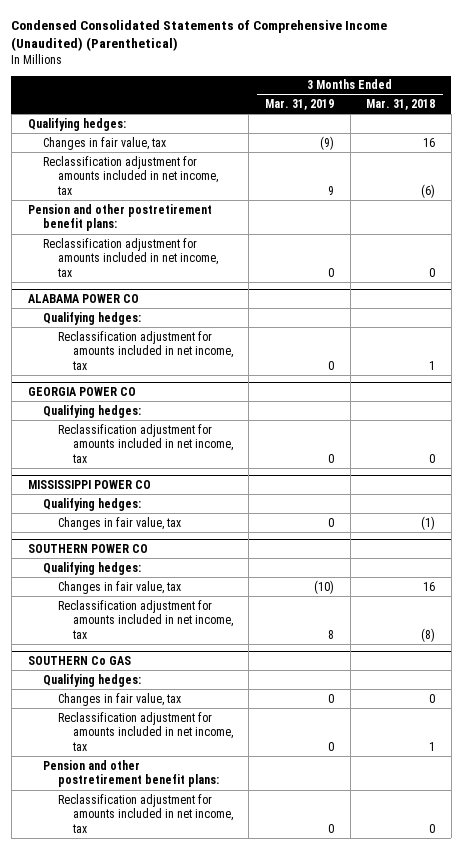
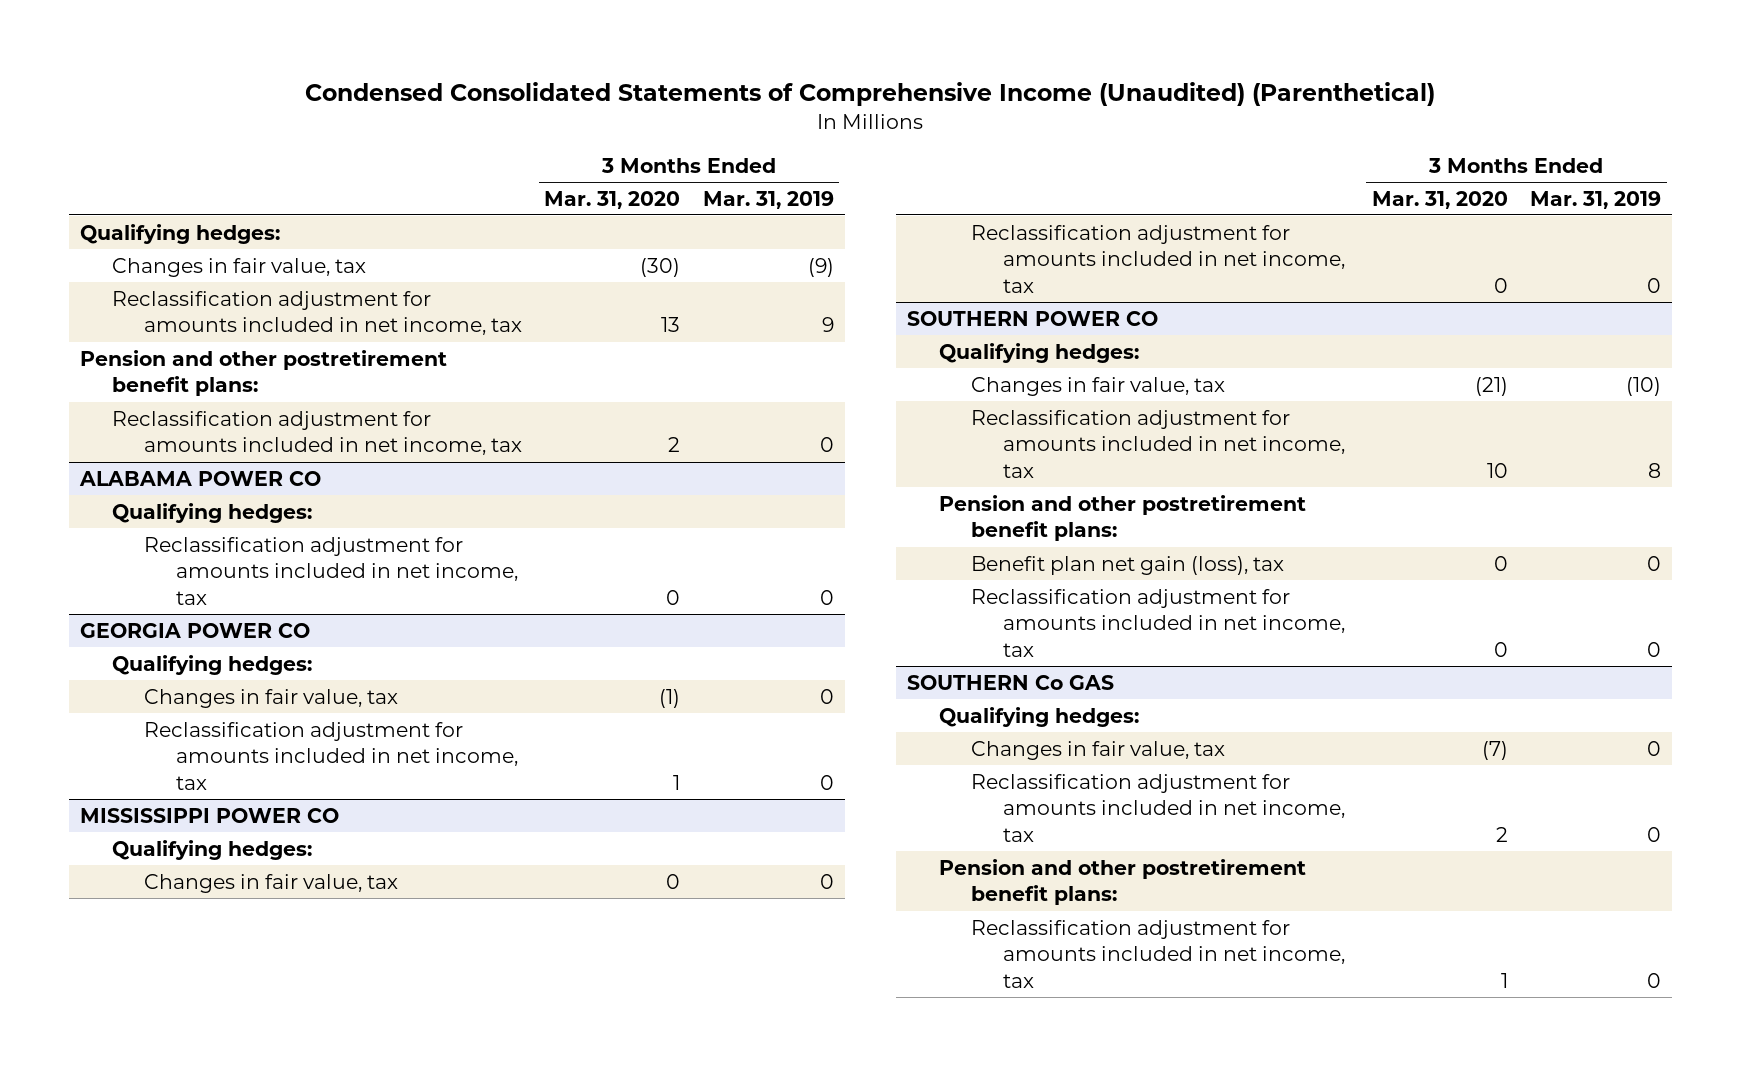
[366,98,436,110] Mar. 31, 2018 -> none
none -> [544,190,681,209] Mar. 31, 2020
none -> [143,688,398,708] Changes in fair value, tax
none -> [971,224,1346,294] Reclassification adjustment for amounts included in net income, tax
none -> [939,494,1307,542] Pension and other postretirement benefit plans:
none -> [971,555,1285,575] Benefit plan net gain (loss), tax
none -> [971,588,1346,658] Reclassification adjustment for amounts included in net income, tax

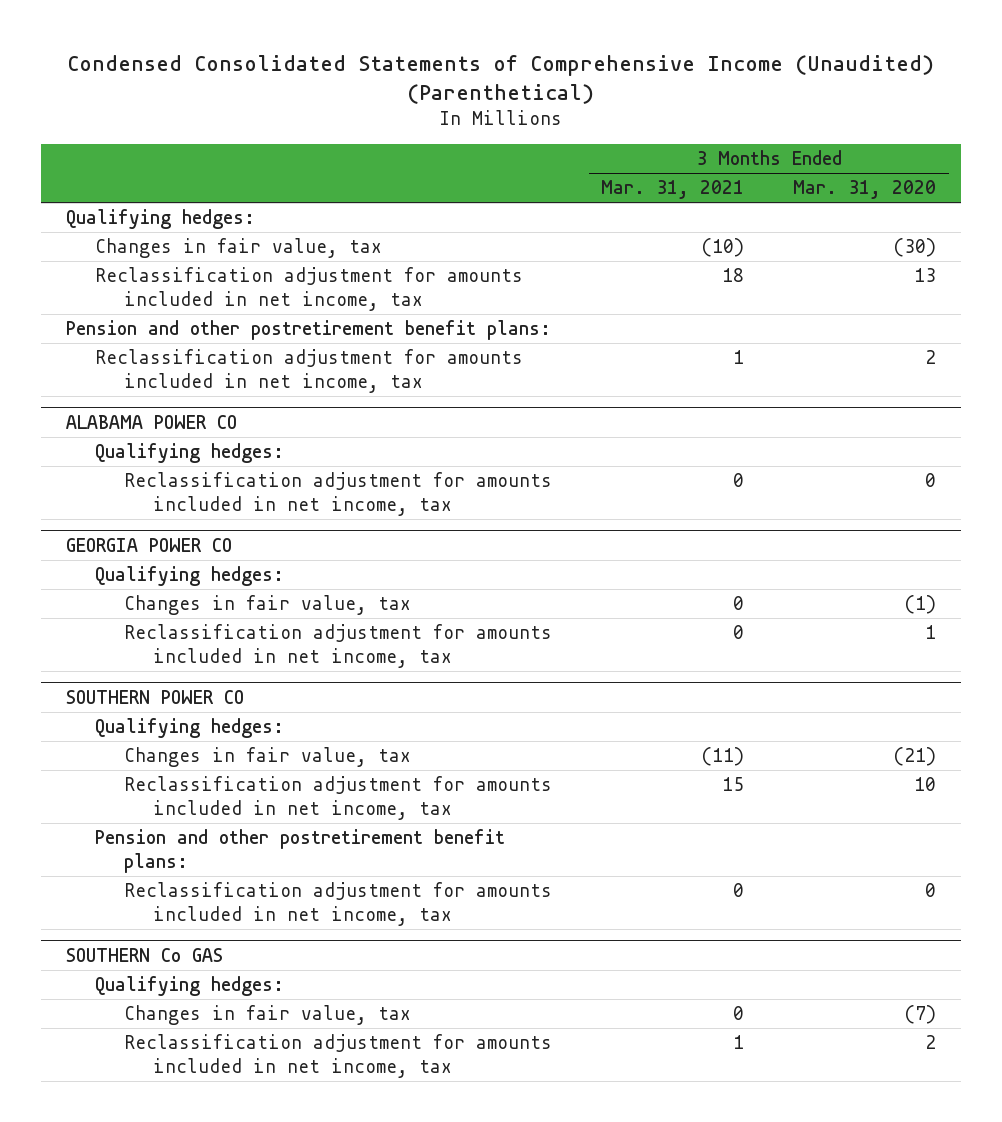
[702,190,834,209] Mar. 31, 2019 -> none
none -> [601,180,745,200] Mar. 31, 2021
[79,807,339,823] MISSISSIPPI POWER CO -> none
[111,839,312,860] Qualifying hedges: -> none
[143,873,398,893] Changes in fair value, tax -> none
[971,224,1346,294] Reclassification adjustment for amounts included in net income, tax -> none
[971,555,1285,575] Benefit plan net gain (loss), tax -> none
[939,858,1307,906] Pension and other postretirement benefit plans: -> none
[971,919,1346,989] Reclassification adjustment for amounts included in net income, tax -> none

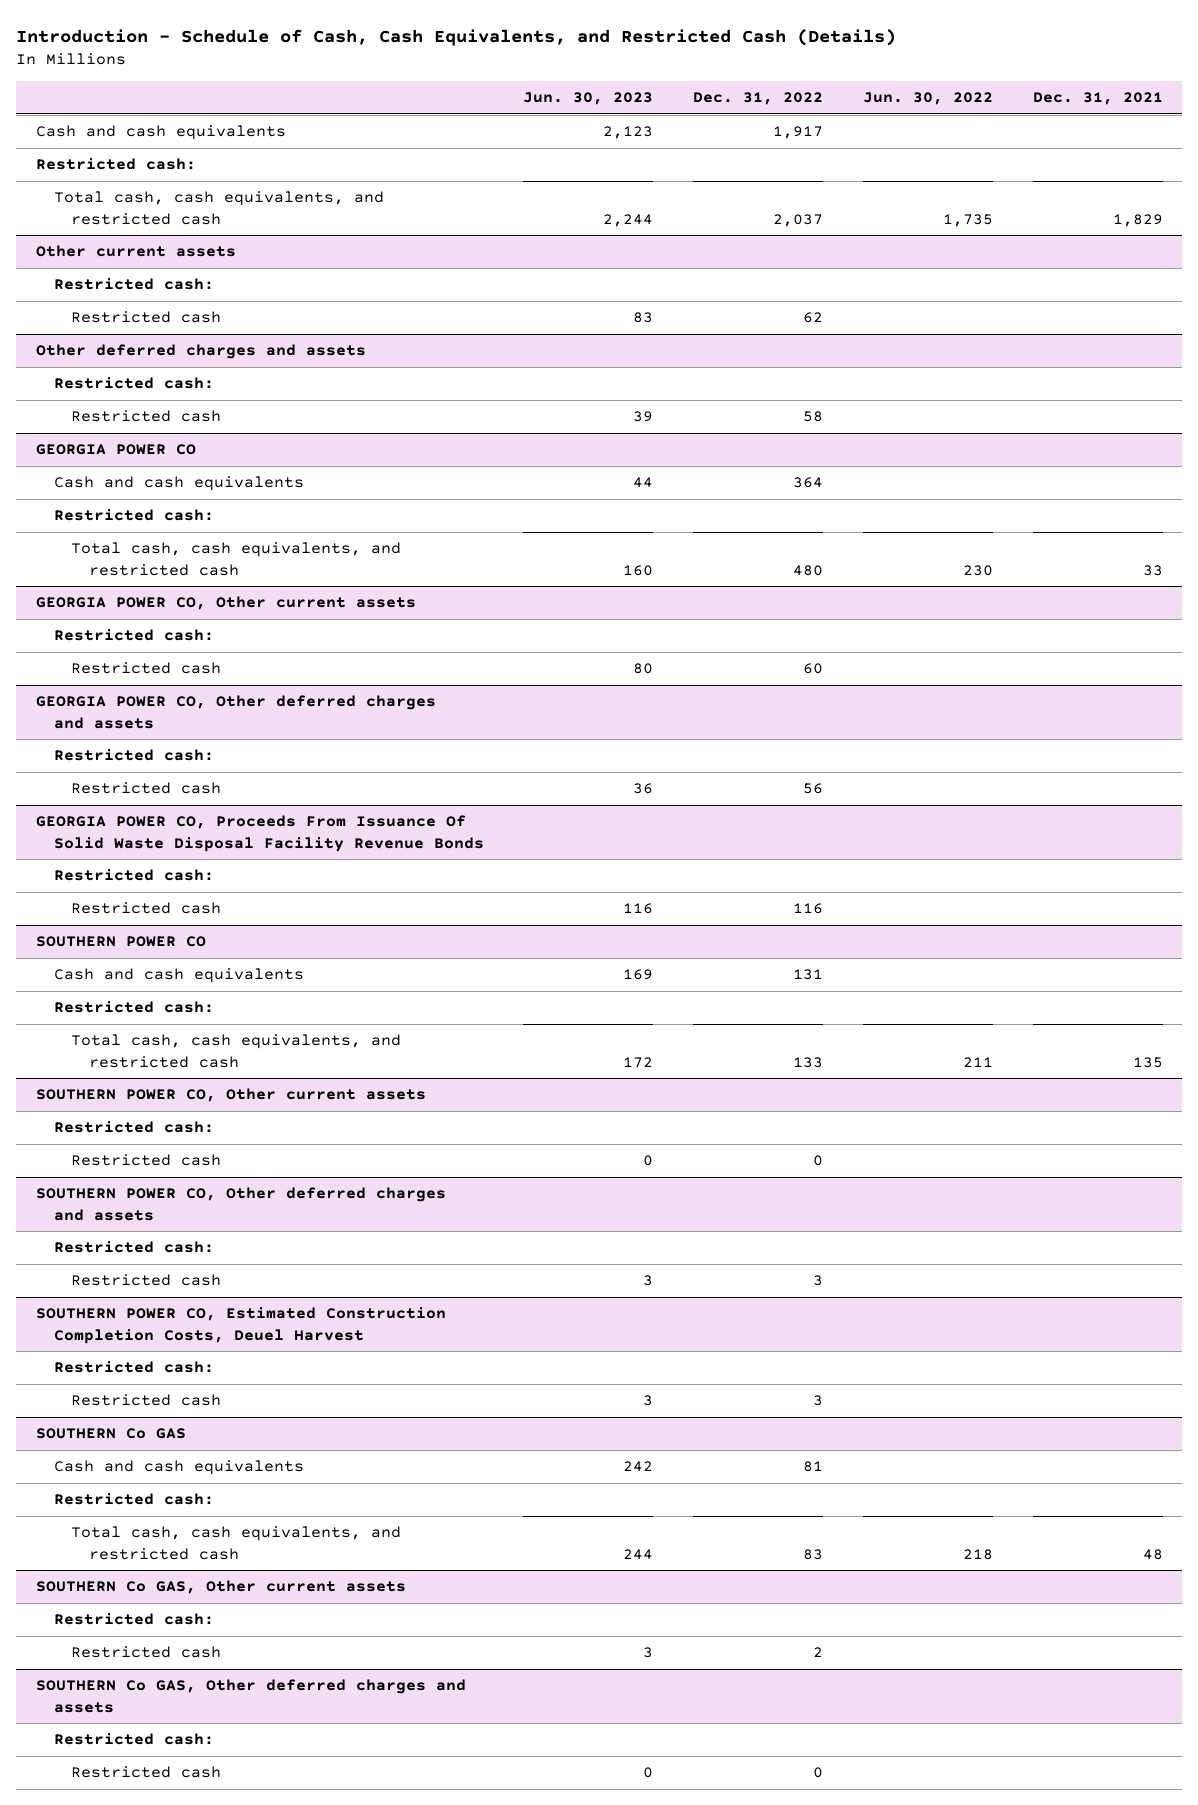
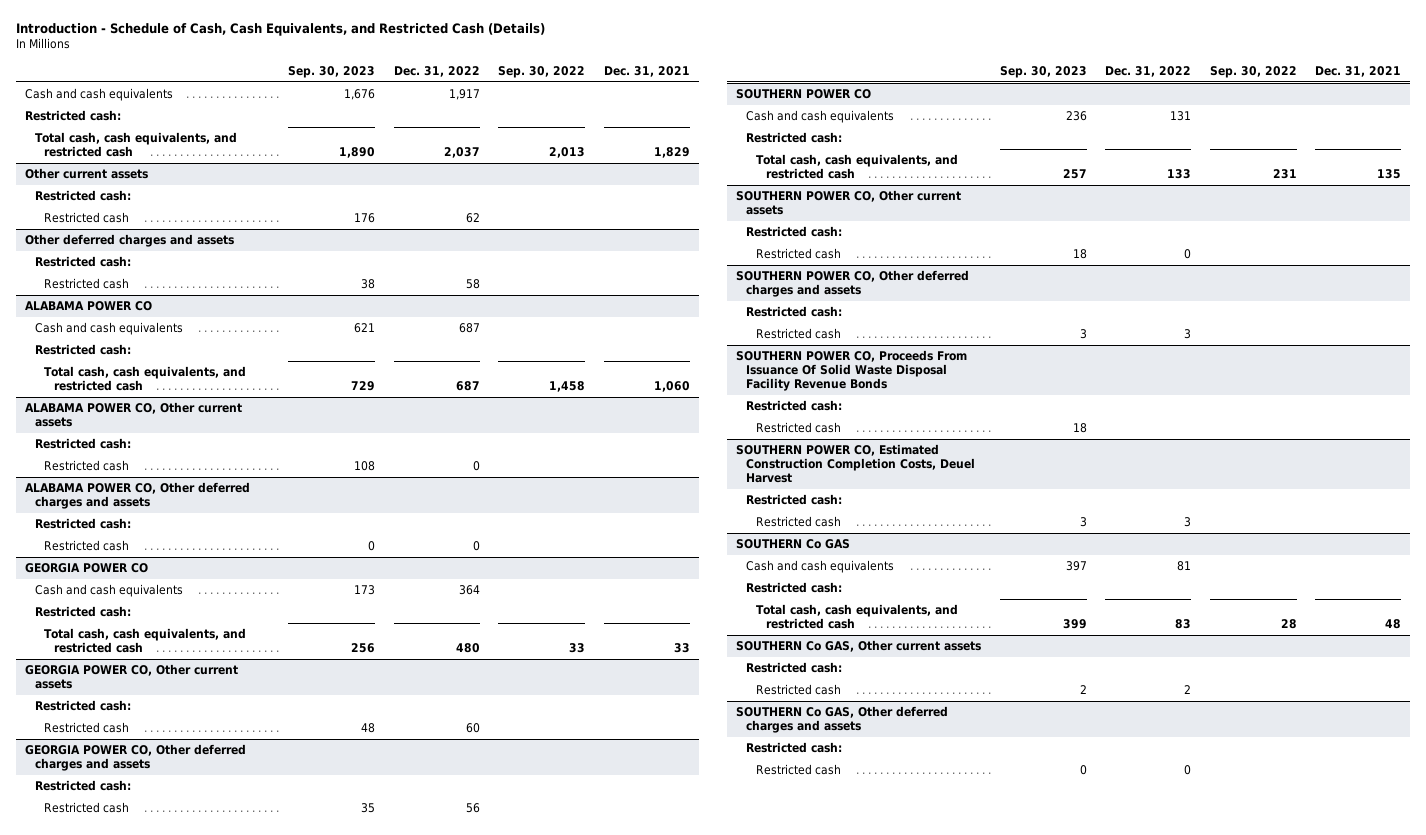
[523,92,654,106] Jun. 30, 2023 -> none
[862,92,993,106] Jun. 30, 2022 -> none
none -> [288,65,376,78] Sep. 30, 2023
none -> [498,65,586,78] Sep. 30, 2022
none -> [24,301,152,312] ALABAMA POWER CO
none -> [34,322,183,336] Cash and cash equivalents
none -> [34,344,131,356] Restricted cash:
none -> [44,366,247,392] Total cash, cash equivalents, and restricted cash
none -> [24,402,242,428] ALABAMA POWER CO, Other current assets
none -> [34,438,131,450] Restricted cash:
none -> [44,460,130,472] Restricted cash
none -> [24,482,250,510] ALABAMA POWER CO, Other deferred charges and assets
none -> [34,518,131,530] Restricted cash:
none -> [44,540,130,552] Restricted cash
[35,815,484,852] GEORGIA POWER CO, Proceeds From Issuance Of Solid Waste Disposal Facility Revenue Bonds -> none
[53,869,214,882] Restricted cash: -> none
[71,902,222,915] Restricted cash -> none
none -> [736,350,968,392] SOUTHERN POWER CO, Proceeds From Issuance Of Solid Waste Disposal Facility Revenue Bonds
none -> [746,400,843,412] Restricted cash:
none -> [755,422,841,434] Restricted cash

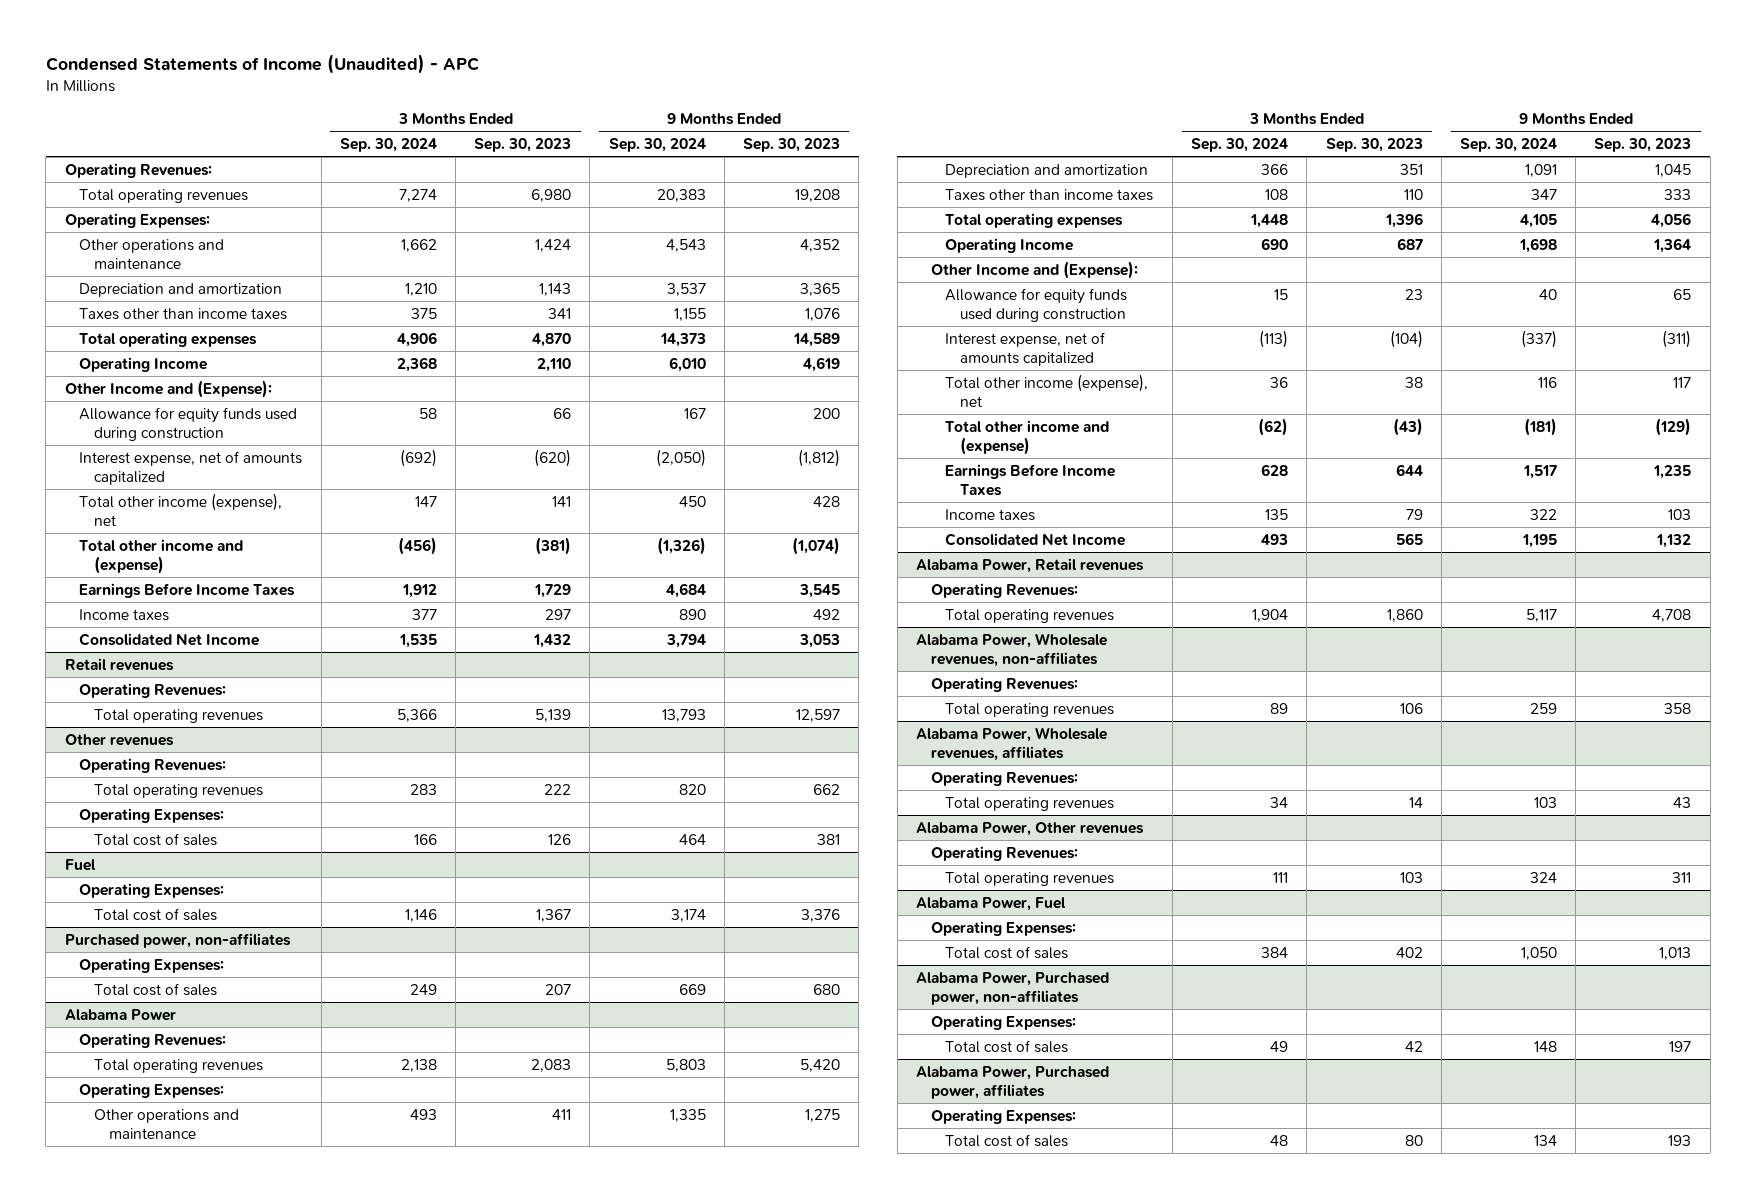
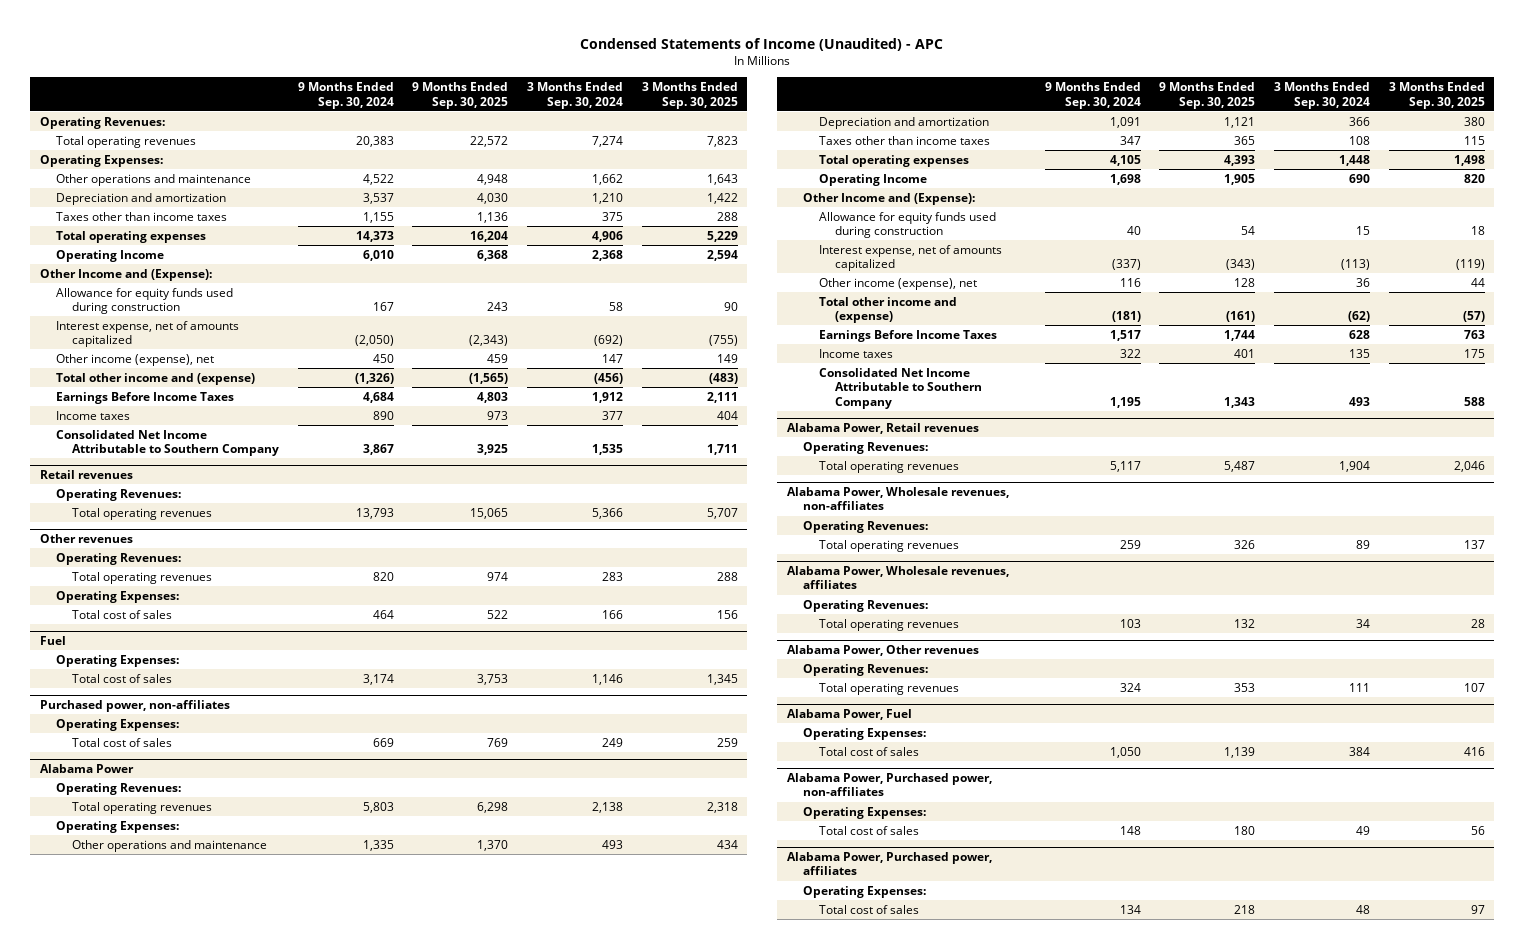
[474,138,572,153] Sep. 30, 2023 -> none
[743,138,841,153] Sep. 30, 2023 -> none
none -> [412,81,509,109] 9 Months Ended Sep. 30, 2025
none -> [642,81,739,109] 3 Months Ended Sep. 30, 2025
[665,238,706,252] 4,543 -> [362,173,394,185] 4,522
[79,492,283,526] Total other income (expense), net -> [55,353,214,366] Other income (expense), net
[79,632,260,646] Consolidated Net Income -> none
none -> [55,429,279,457] Consolidated Net Income Attributable to Southern Company
[945,373,1149,407] Total other income (expense), net -> [818,277,977,290] Other income (expense), net
[945,532,1126,546] Consolidated Net Income -> [818,367,982,409] Consolidated Net Income Attributable to Southern Company

